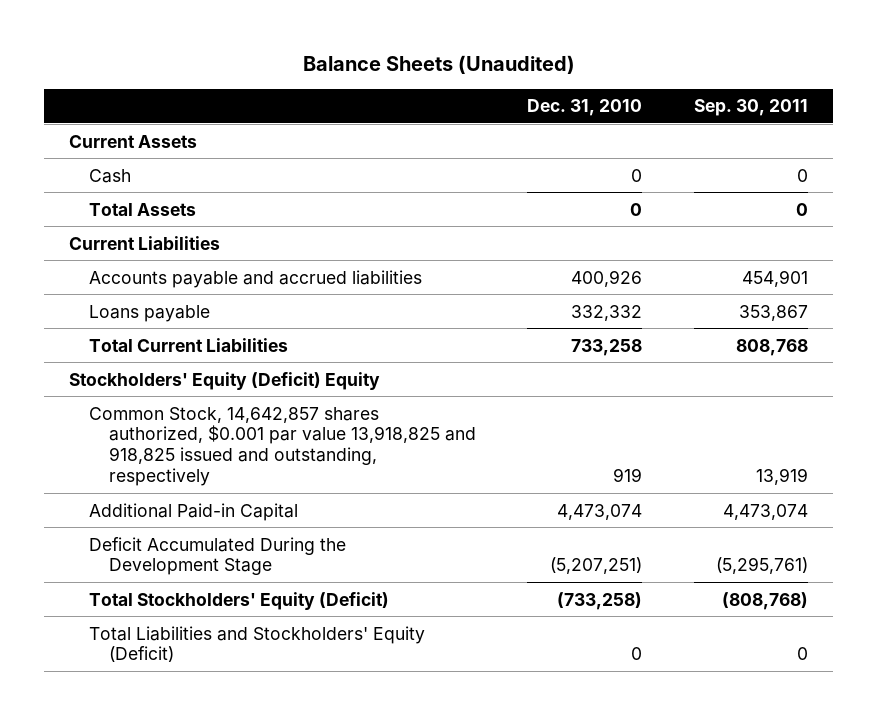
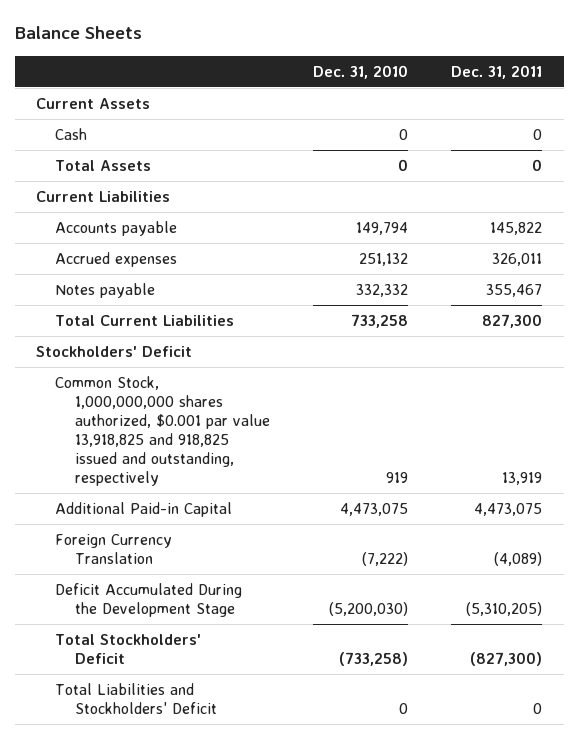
[302,55,575,75] Balance Sheets (Unaudited) -> [14,26,142,40] Balance Sheets
[693,99,808,117] Sep. 30, 2011 -> none
none -> [450,64,542,79] Dec. 31, 2011
[89,269,423,288] Accounts payable and accrued liabilities -> [55,221,178,237] Accounts payable
[571,269,643,287] 400,926 -> [355,222,408,236] 149,794
none -> [55,252,178,268] Accrued expenses
[89,304,211,322] Loans payable -> [55,283,156,299] Notes payable
[69,371,381,390] Stockholders' Equity (Deficit) Equity -> [36,346,193,358] Stockholders' Deficit
[89,406,476,487] Common Stock, 14,642,857 shares authorized, $0.001 par value 13,918,825 and 918,825 issued and outstanding, respectively -> [55,376,270,487] Common Stock, 1,000,000,000 shares authorized, $0.001 par value 13,918,825 and 918,825 issued and outstanding, respectively
[557,503,643,520] 4,473,074 -> [339,503,408,517] 4,473,075
none -> [55,534,173,565] Foreign Currency Translation
[550,557,643,575] (5,207,251) -> [328,602,408,617] (5,200,030)
[89,591,390,610] Total Stockholders' Equity (Deficit) -> [55,634,202,665] Total Stockholders' Deficit
[89,625,426,663] Total Liabilities and Stockholders' Equity (Deficit) -> [55,683,217,715] Total Liabilities and Stockholders' Deficit

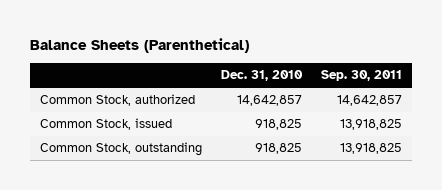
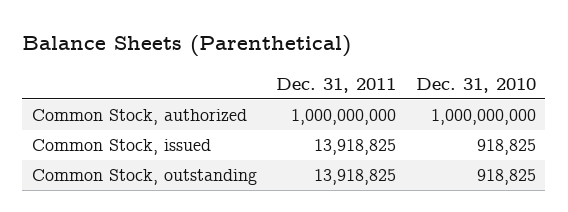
[321,70,403,82] Sep. 30, 2011 -> none
none -> [276,77,397,93] Dec. 31, 2011
[236,95,302,107] 14,642,857 -> [430,109,536,126] 1,000,000,000

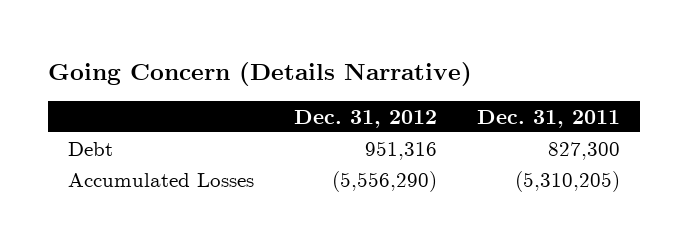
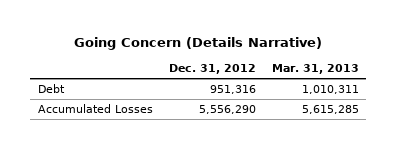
[477,109,621,128] Dec. 31, 2011 -> none
none -> [271,64,359,75] Mar. 31, 2013
[332,170,438,192] (5,556,290) -> [198,104,256,114] 5,556,290

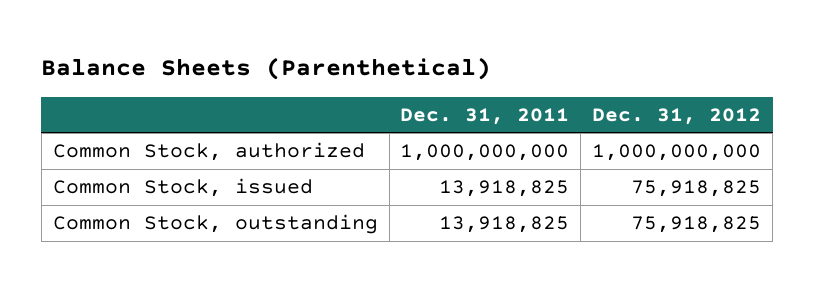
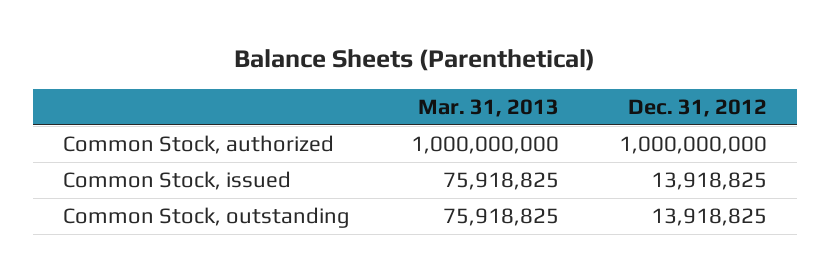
[400,107,570,125] Dec. 31, 2011 -> none
none -> [417,99,559,118] Mar. 31, 2013
[631,180,762,198] 75,918,825 -> [650,171,767,190] 13,918,825
[631,216,762,234] 75,918,825 -> [650,207,767,226] 13,918,825

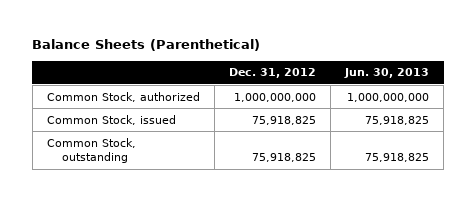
[417,99,559,118] Mar. 31, 2013 -> none
none -> [344,68,430,79] Jun. 30, 2013
[650,171,767,190] 13,918,825 -> [251,115,316,125] 75,918,825
[650,207,767,226] 13,918,825 -> [251,153,316,163] 75,918,825

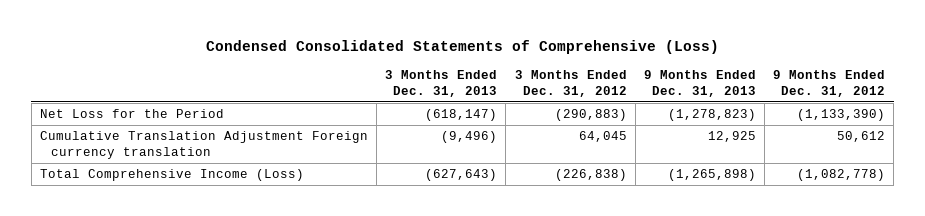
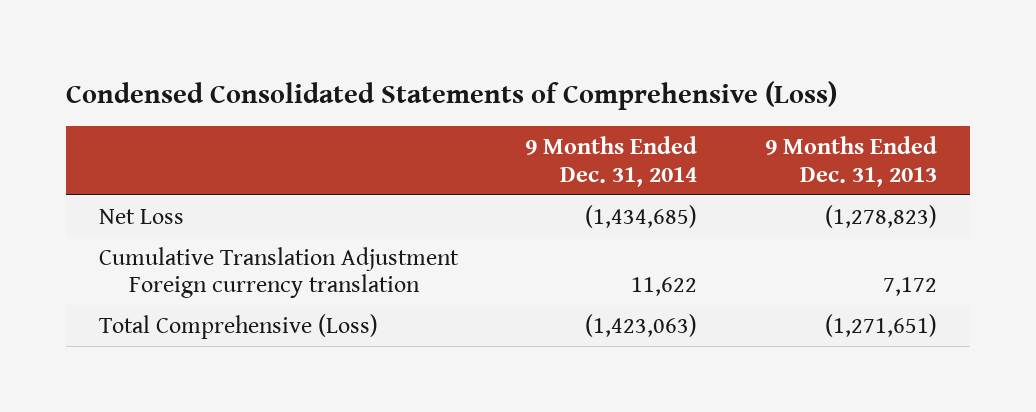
[385,69,498,97] 3 Months Ended Dec. 31, 2013 -> none
[514,69,627,97] 3 Months Ended Dec. 31, 2012 -> none
[773,69,886,97] 9 Months Ended Dec. 31, 2012 -> none
none -> [525,136,698,187] 9 Months Ended Dec. 31, 2014
[39,109,224,119] Net Loss for the Period -> [99,208,185,224] Net Loss
[707,131,756,143] 12,925 -> [882,277,937,297] 7,172
[39,169,304,182] Total Comprehensive Income (Loss) -> [99,313,379,339] Total Comprehensive (Loss)
[667,169,756,182] (1,265,898) -> [824,313,937,337] (1,271,651)

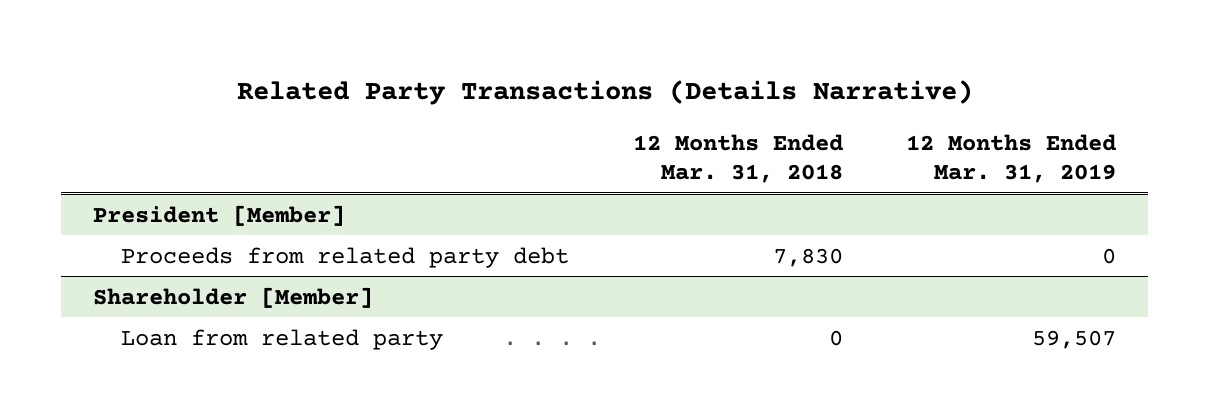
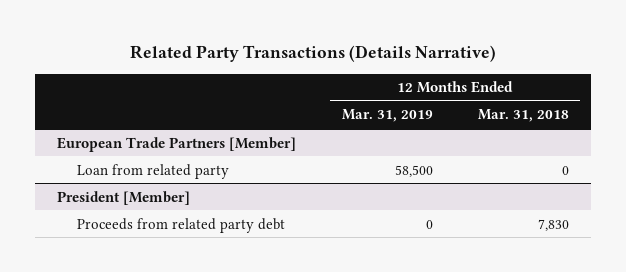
none -> [57,136,297,152] European Trade Partners [Member]
none -> [77,163,230,179] Loan from related party
[93,286,374,308] Shareholder [Member] -> none
[120,328,443,350] Loan from related party -> none

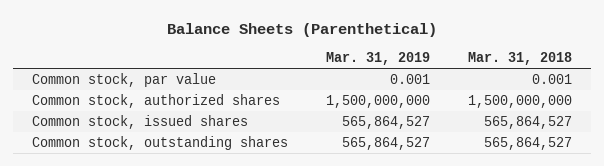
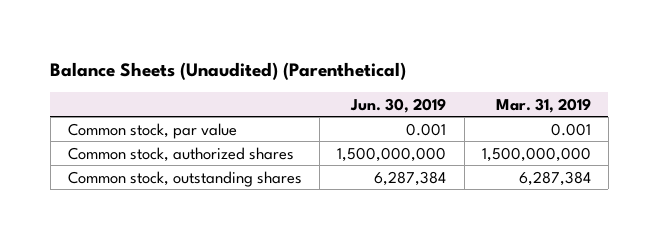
[166,22,437,37] Balance Sheets (Parenthetical) -> [50,61,407,80] Balance Sheets (Unaudited) (Parenthetical)
[468,51,573,65] Mar. 31, 2018 -> none
none -> [350,97,447,113] Jun. 30, 2019
[31,115,248,130] Common stock, issued shares -> none
[341,137,430,151] 565,864,527 -> [518,170,591,186] 6,287,384

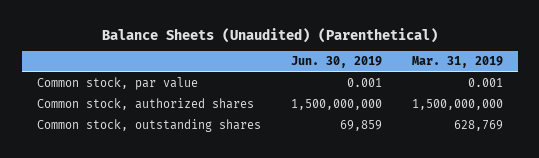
[374,170,447,186] 6,287,384 -> [339,120,382,132] 69,859
[518,170,591,186] 6,287,384 -> [453,120,503,132] 628,769

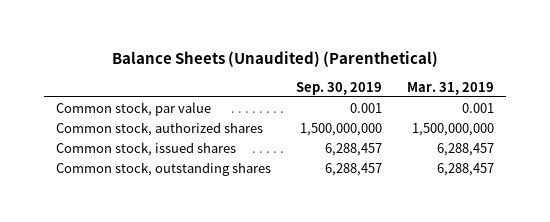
[290,56,382,69] Jun. 30, 2019 -> none
none -> [295,81,382,95] Sep. 30, 2019
none -> [56,141,237,156] Common stock, issued shares
[453,120,503,132] 628,769 -> [436,162,494,176] 6,288,457

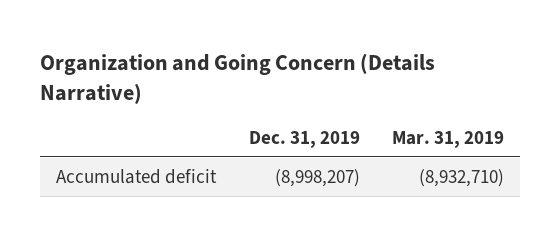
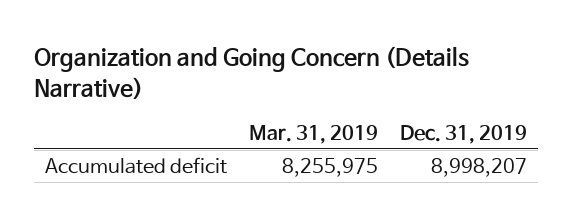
[274,169,360,188] (8,998,207) -> [431,158,528,178] 8,998,207
[418,169,504,188] (8,932,710) -> [282,158,379,178] 8,255,975

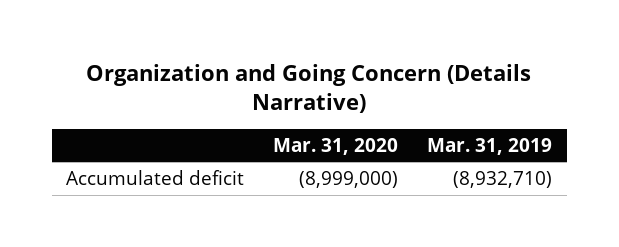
[400,124,528,144] Dec. 31, 2019 -> none
none -> [273,137,399,155] Mar. 31, 2020
[282,158,379,178] 8,255,975 -> [453,171,553,189] (8,932,710)

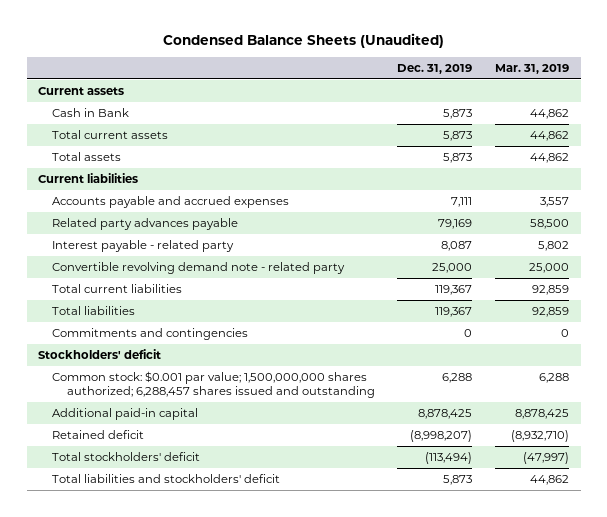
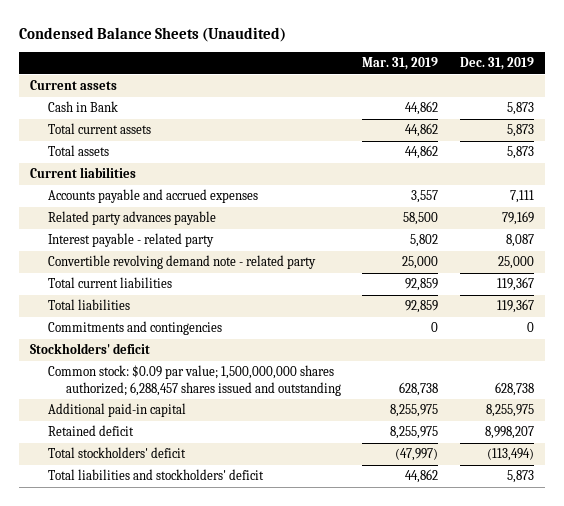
[52,371,375,399] Common stock: $0.001 par value; 1,500,000,000 shares authorized; 6,288,457 shares issued and outstanding -> [47,365,341,396] Common stock: $0.09 par value; 1,500,000,000 shares authorized; 6,288,457 shares issued and outstanding
[442,373,473,384] 6,288 -> [495,381,535,396] 628,738
[539,373,570,384] 6,288 -> [399,381,439,396] 628,738
[418,409,473,420] 8,878,425 -> [486,404,535,418] 8,255,975
[515,409,570,420] 8,878,425 -> [390,404,439,418] 8,255,975
[410,430,473,443] (8,998,207) -> [485,426,535,440] 8,998,207
[511,430,570,443] (8,932,710) -> [390,426,439,440] 8,255,975

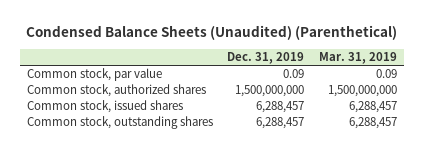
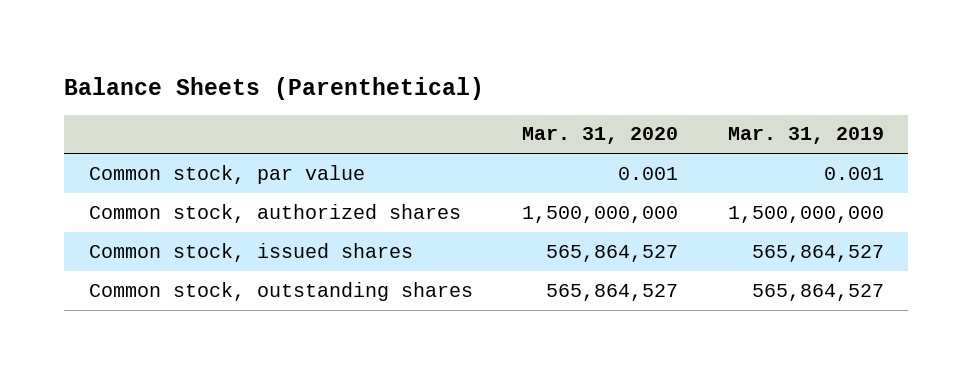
[25,25,397,41] Condensed Balance Sheets (Unaudited) (Parenthetical) -> [63,76,484,100] Balance Sheets (Parenthetical)
[227,52,305,65] Dec. 31, 2019 -> none
none -> [522,127,679,145] Mar. 31, 2020
[375,69,397,79] 0.09 -> [823,166,884,180] 0.001
[348,101,397,114] 6,288,457 -> [751,244,884,262] 565,864,527
[348,117,397,130] 6,288,457 -> [751,283,884,301] 565,864,527

